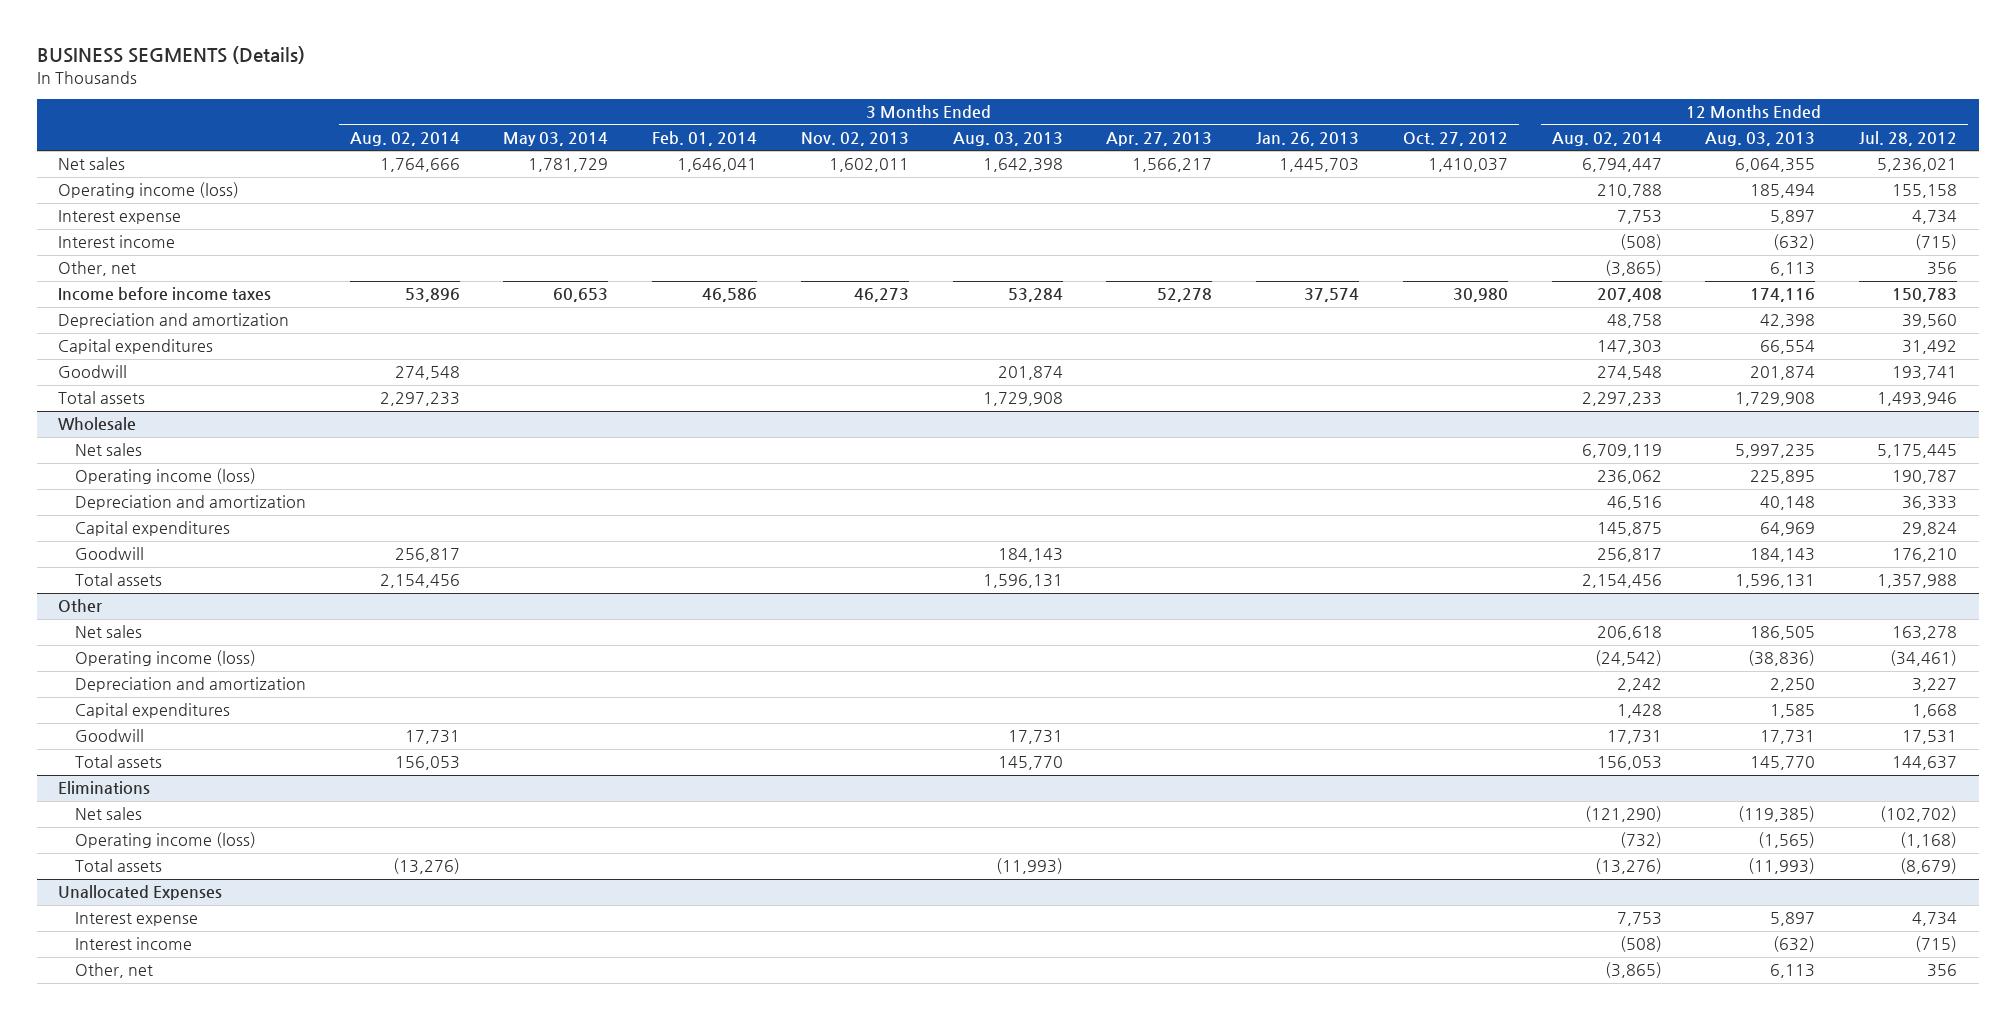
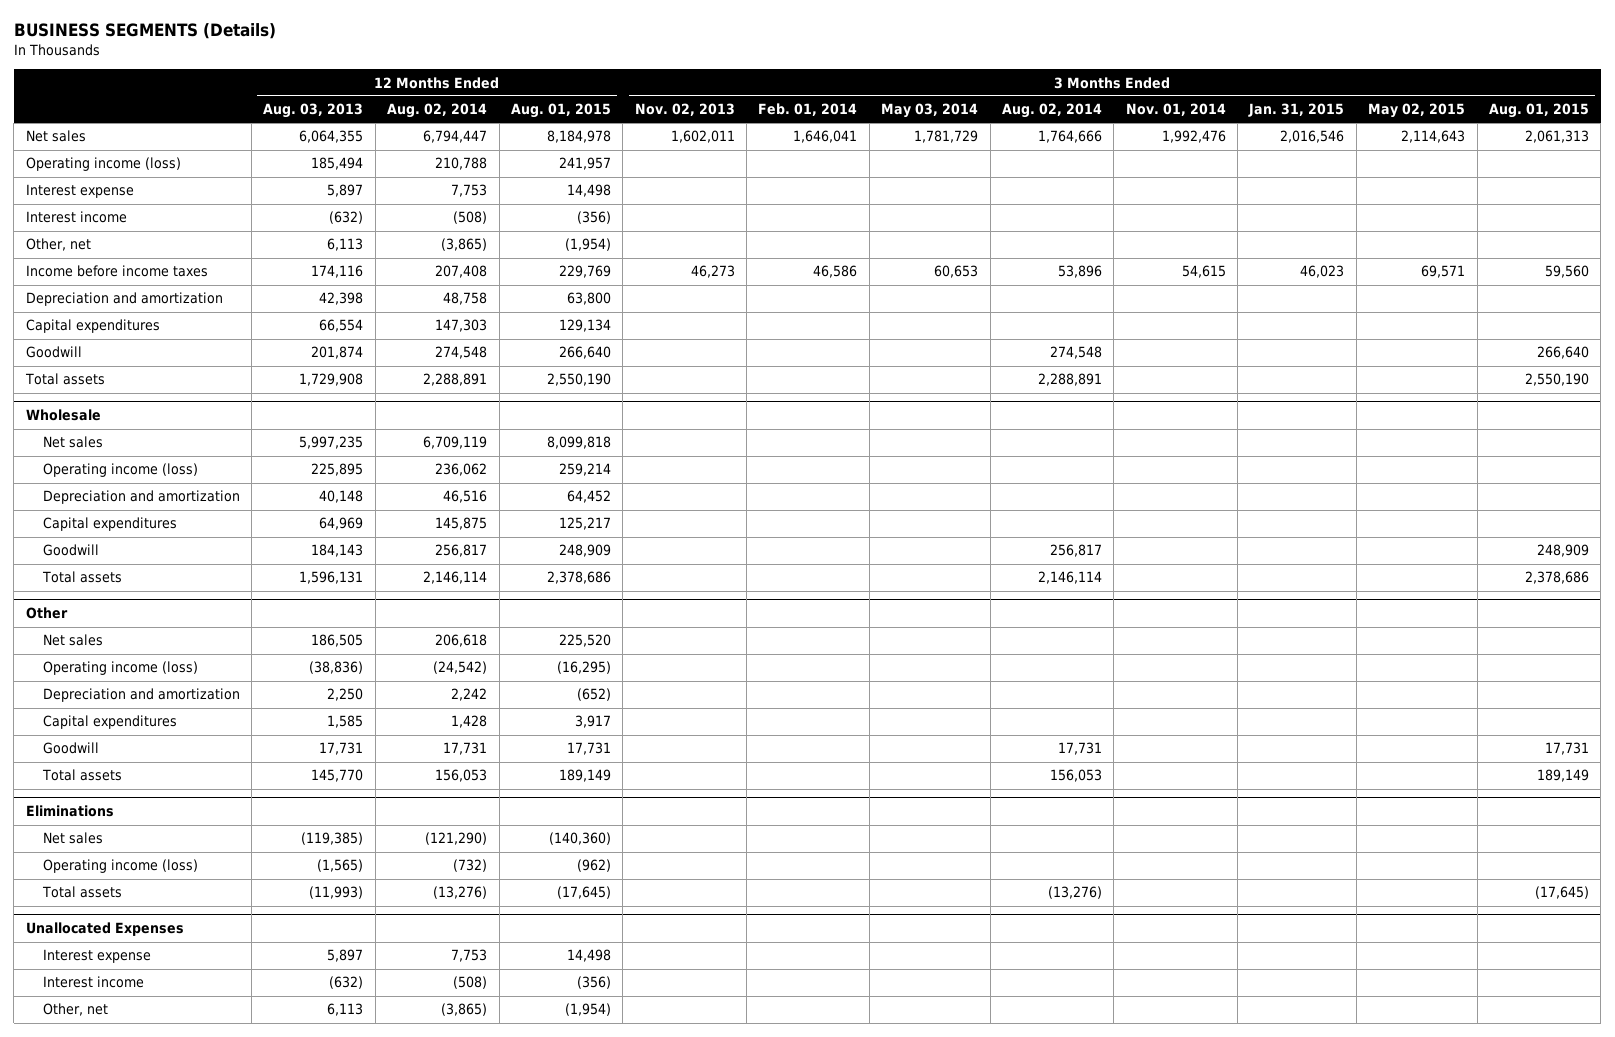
[952,131,1063,146] Aug. 03, 2013 -> none
[1106,131,1213,146] Apr. 27, 2013 -> none
[1256,131,1360,146] Jan. 26, 2013 -> none
[1402,131,1508,146] Oct. 27, 2012 -> none
[1859,130,1958,146] Jul. 28, 2012 -> none
none -> [510,103,611,119] Aug. 01, 2015
none -> [1125,103,1226,117] Nov. 01, 2014
none -> [1248,103,1345,118] Jan. 31, 2015
none -> [1368,103,1466,119] May 02, 2015
none -> [1488,103,1589,119] Aug. 01, 2015
[379,392,460,407] 2,297,233 -> [1037,373,1102,387] 2,288,891
[1581,392,1662,407] 2,297,233 -> [423,373,488,387] 2,288,891
[379,574,460,589] 2,154,456 -> [1037,571,1102,585] 2,146,114
[1581,574,1662,589] 2,154,456 -> [423,571,488,585] 2,146,114

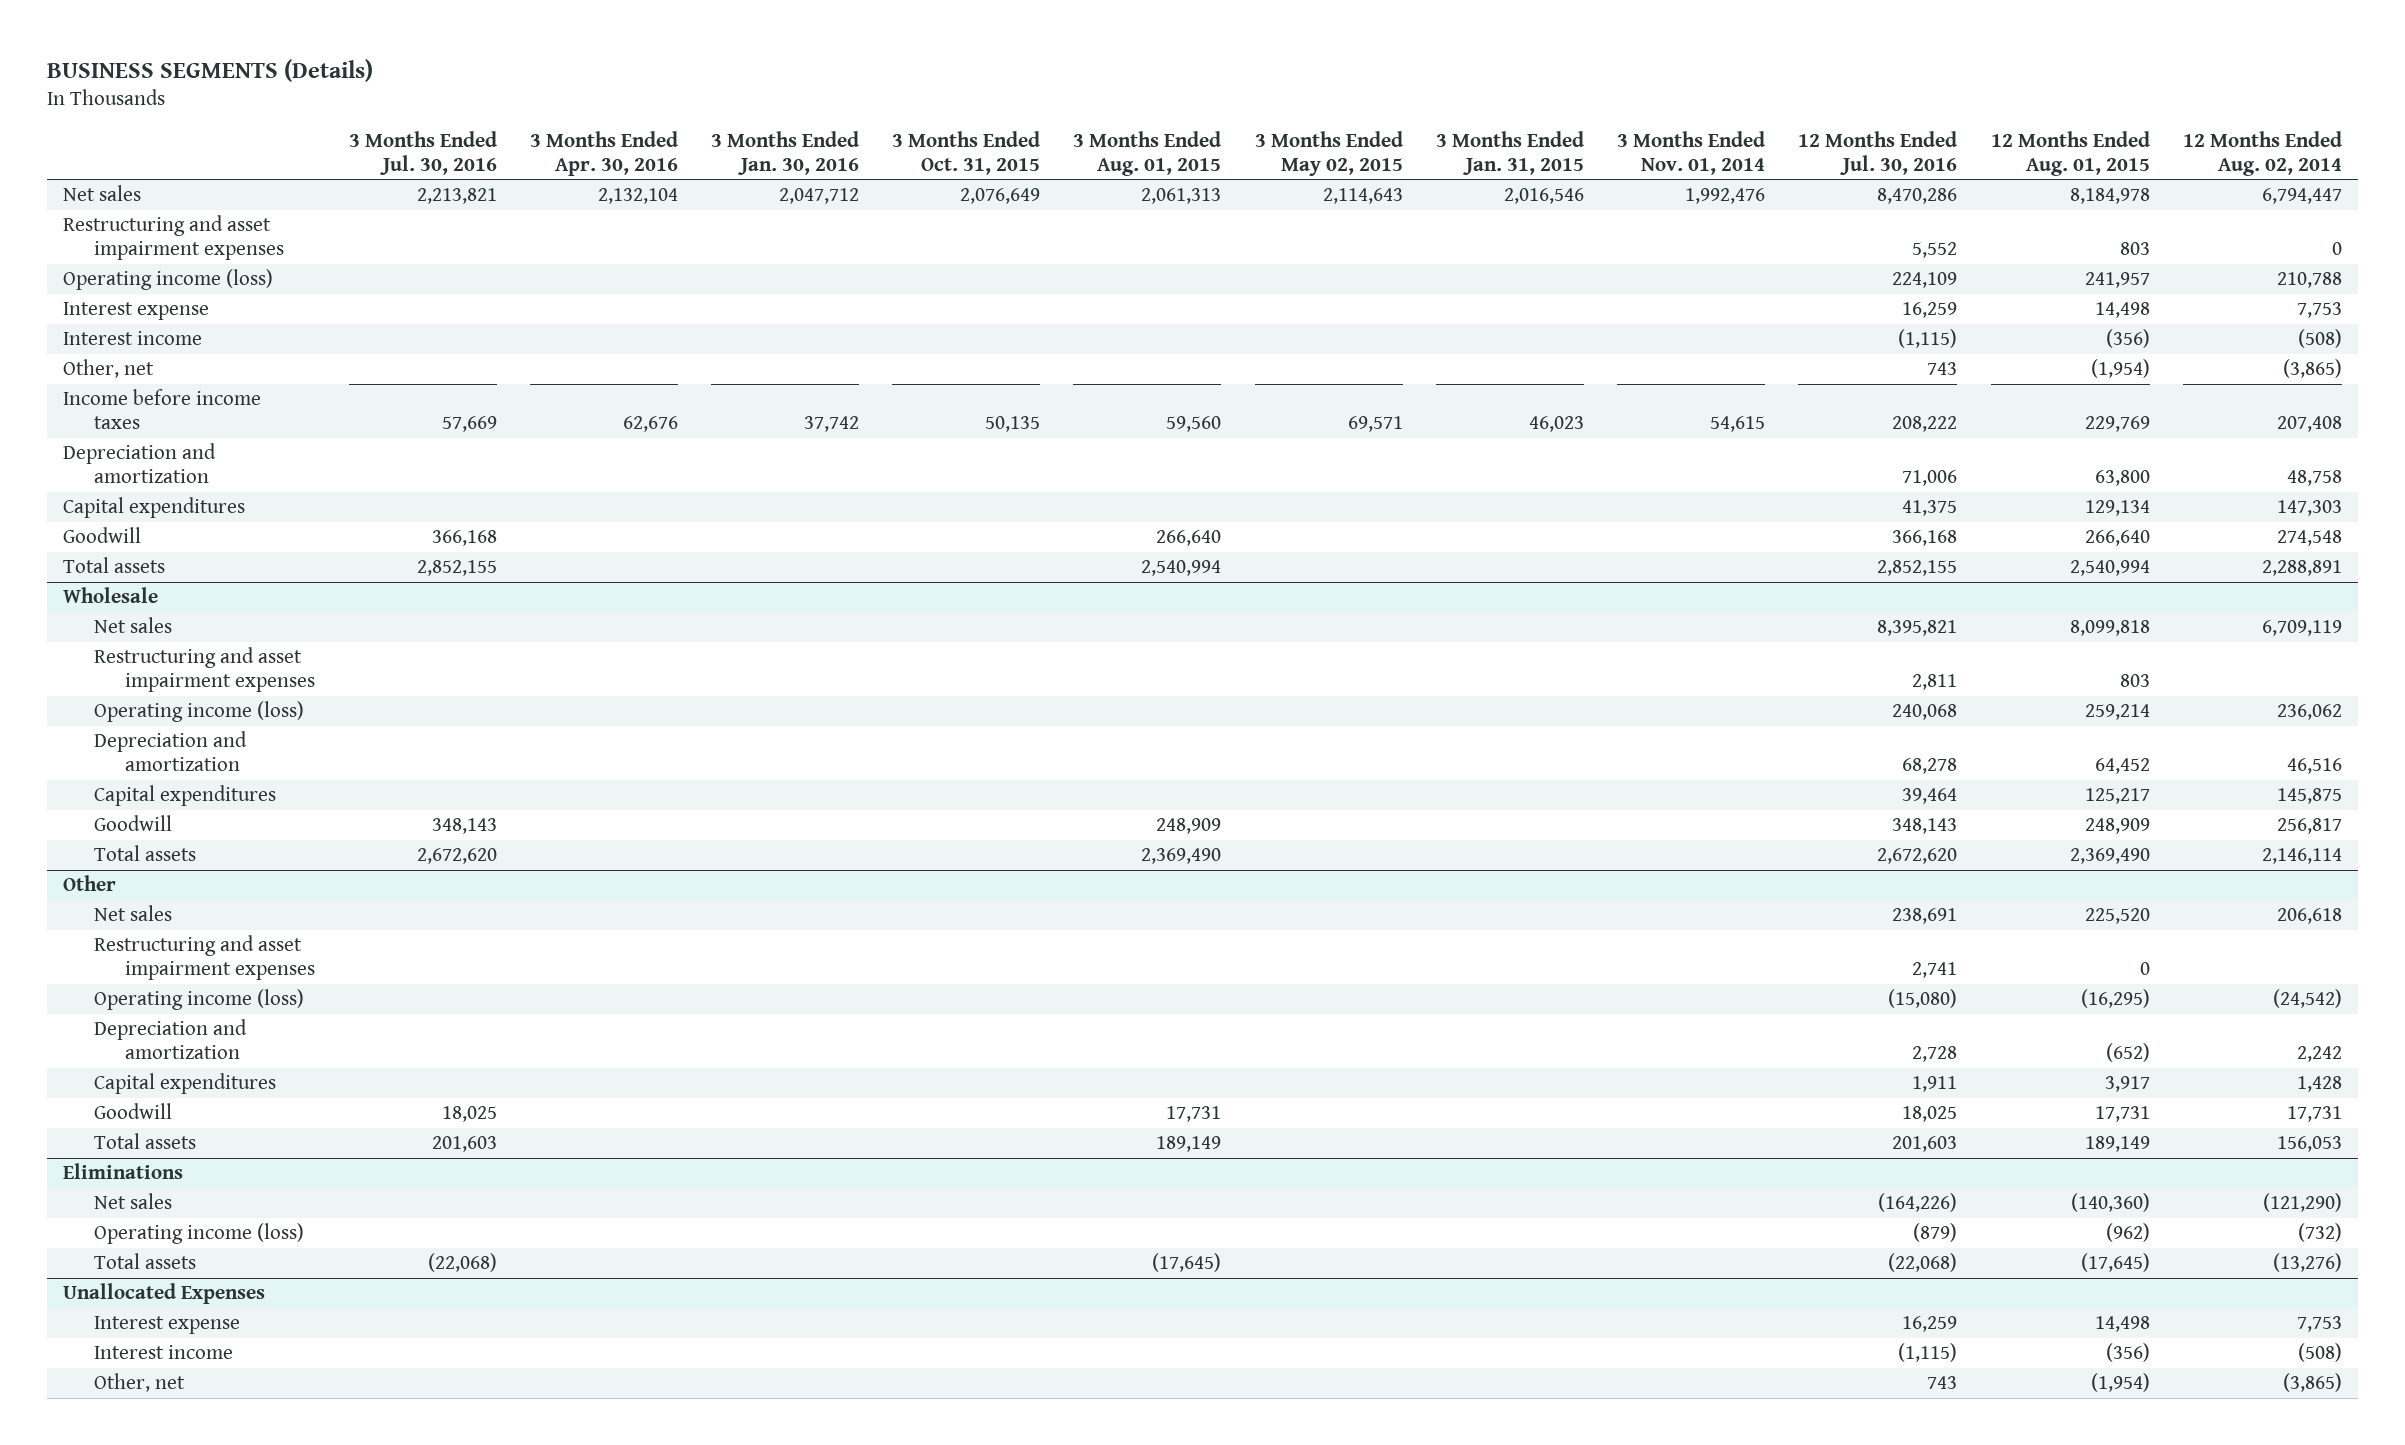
[263,103,364,119] Aug. 03, 2013 -> none
[634,103,735,117] Nov. 02, 2013 -> none
[758,103,858,117] Feb. 01, 2014 -> none
[881,103,979,119] May 03, 2014 -> none
[1001,103,1102,119] Aug. 02, 2014 -> none
none -> [348,130,497,175] 3 Months Ended Jul. 30, 2016
none -> [529,130,678,176] 3 Months Ended Apr. 30, 2016
none -> [711,130,860,175] 3 Months Ended Jan. 30, 2016
none -> [892,130,1041,175] 3 Months Ended Oct. 31, 2015
none -> [1798,130,1958,175] 12 Months Ended Jul. 30, 2016
none -> [63,215,285,260] Restructuring and asset impairment expenses
[546,373,611,387] 2,550,190 -> [2069,560,2150,577] 2,540,994
[1524,373,1589,387] 2,550,190 -> [1141,560,1222,577] 2,540,994
none -> [94,647,316,692] Restructuring and asset impairment expenses
[546,571,611,585] 2,378,686 -> [2069,848,2150,865] 2,369,490
[1524,571,1589,585] 2,378,686 -> [1141,848,1222,865] 2,369,490
none -> [94,935,316,980] Restructuring and asset impairment expenses

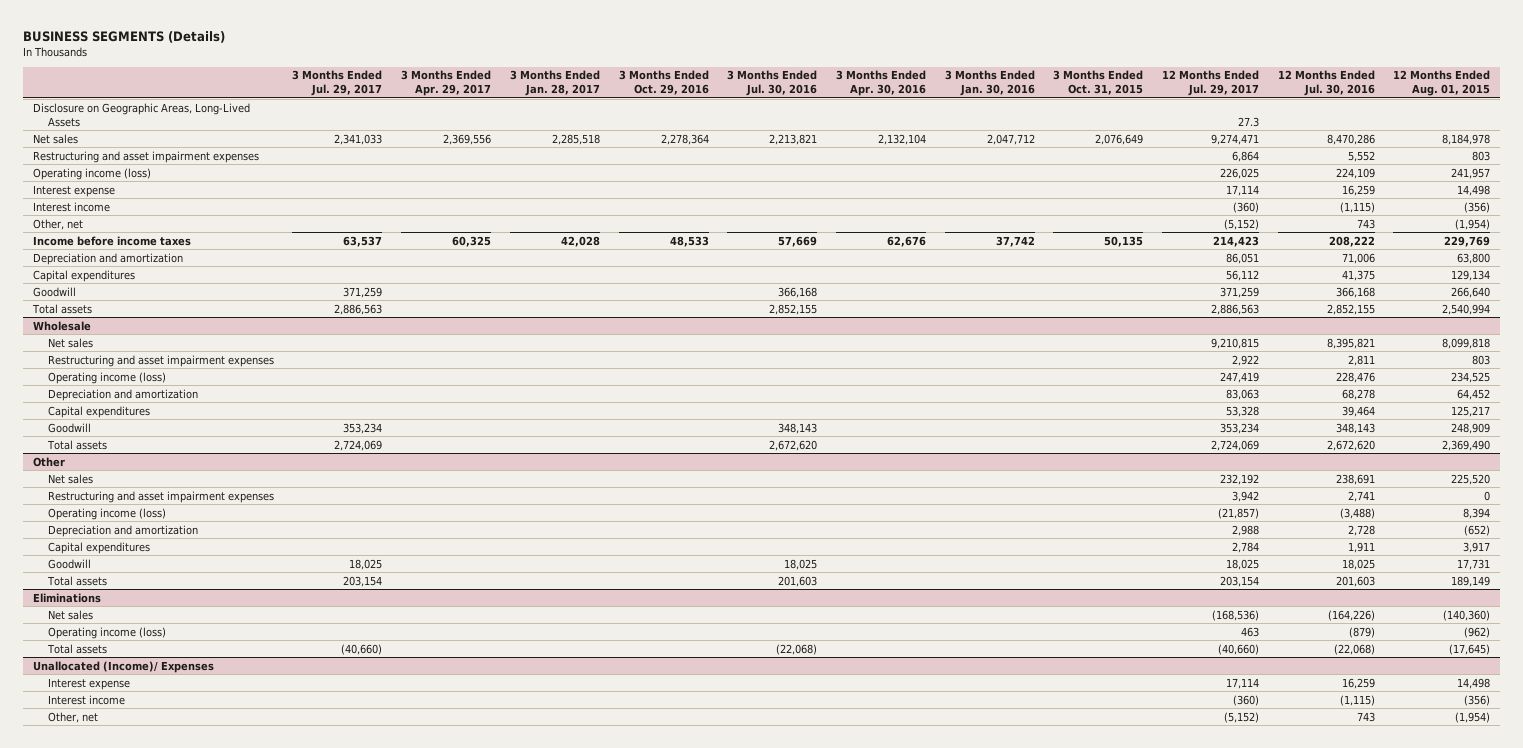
[1073,130,1222,176] 3 Months Ended Aug. 01, 2015 -> none
[1254,130,1403,176] 3 Months Ended May 02, 2015 -> none
[1435,130,1584,175] 3 Months Ended Jan. 31, 2015 -> none
[1617,130,1766,175] 3 Months Ended Nov. 01, 2014 -> none
[2182,130,2342,176] 12 Months Ended Aug. 02, 2014 -> none
none -> [292,70,383,97] 3 Months Ended Jul. 29, 2017
none -> [401,70,492,97] 3 Months Ended Apr. 29, 2017
none -> [509,70,600,97] 3 Months Ended Jan. 28, 2017
none -> [618,70,709,96] 3 Months Ended Oct. 29, 2016
none -> [1162,70,1260,97] 12 Months Ended Jul. 29, 2017
none -> [32,102,250,127] Disclosure on Geographic Areas, Long-Lived Assets
[1892,704,1958,721] 240,068 -> [1335,371,1375,383] 228,476
[2084,704,2150,721] 259,214 -> [1451,371,1491,383] 234,525
[1888,989,1958,1009] (15,080) -> [1339,507,1375,519] (3,488)
[2080,989,2150,1009] (16,295) -> [1463,507,1491,519] 8,394
[63,1283,266,1305] Unallocated Expenses -> [32,660,214,673] Unallocated (Income)/ Expenses

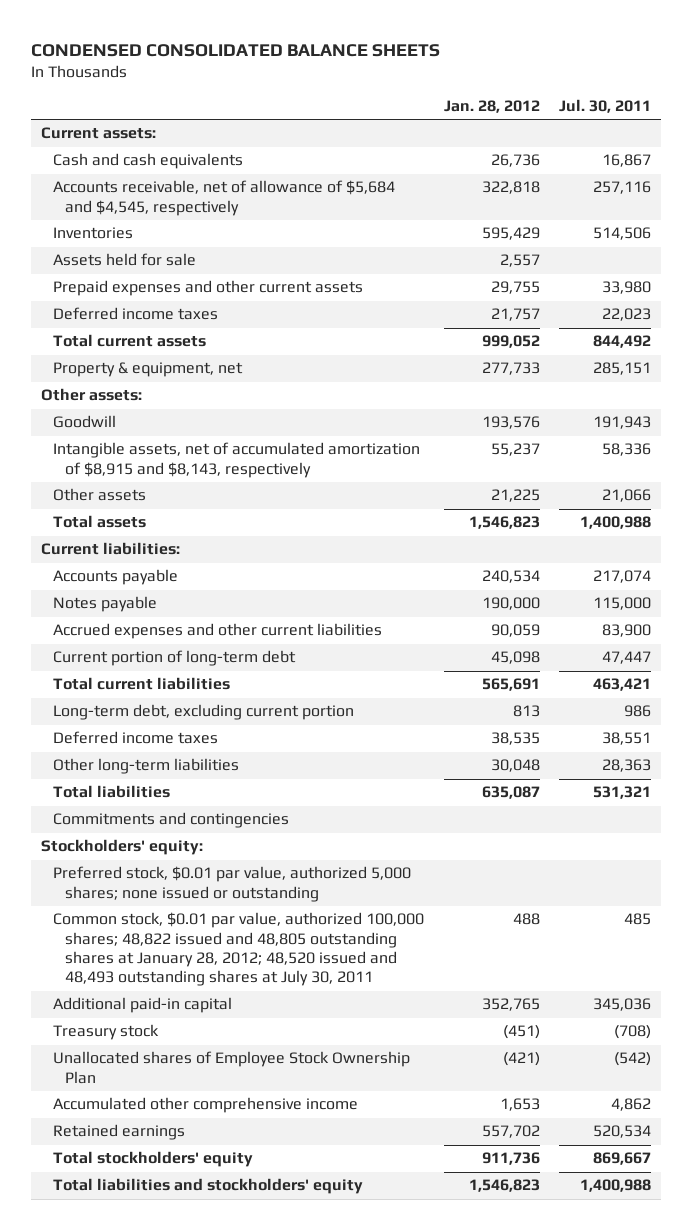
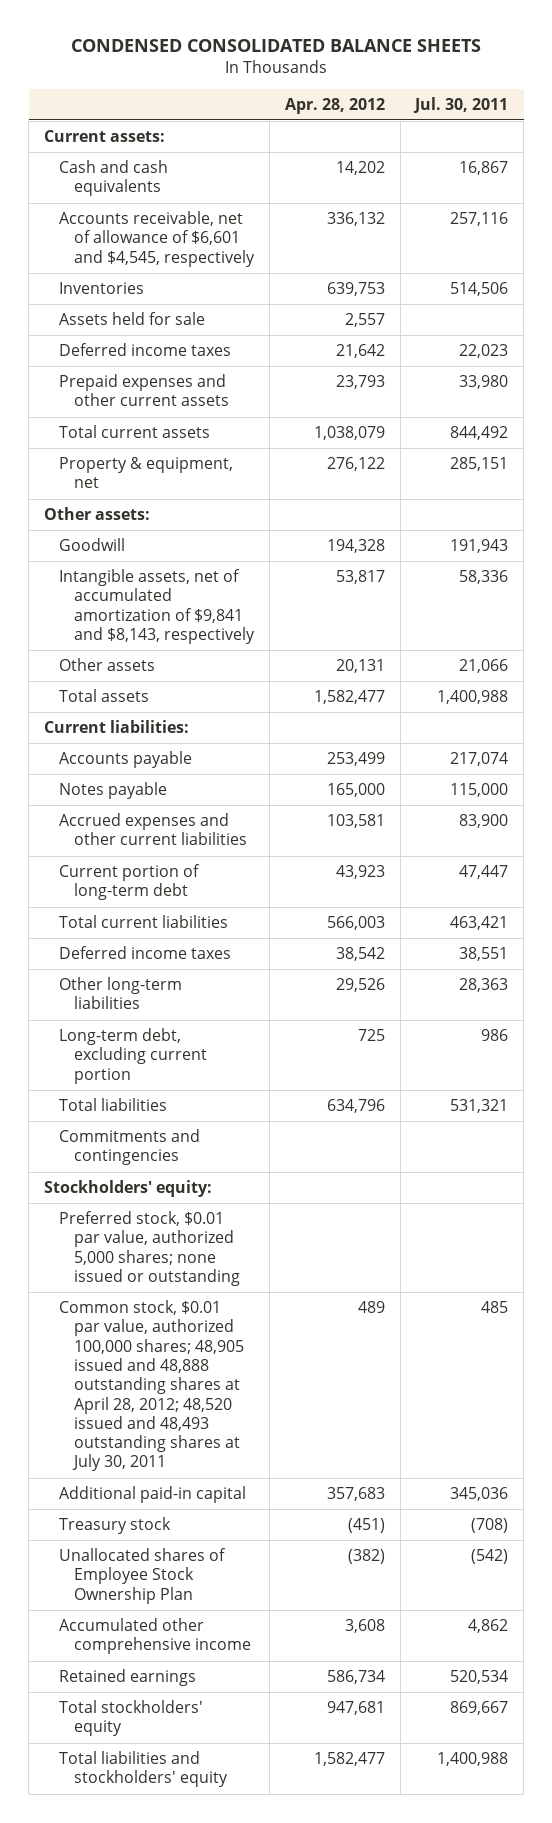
[443,100,540,114] Jan. 28, 2012 -> none
none -> [284,97,385,114] Apr. 28, 2012
[53,180,396,216] Accounts receivable, net of allowance of $5,684 and $4,545, respectively -> [59,211,256,267] Accounts receivable, net of allowance of $6,601 and $4,545, respectively
[53,280,364,297] Prepaid expenses and other current assets -> [59,374,230,407] Prepaid expenses and other current assets
[53,442,421,478] Intangible assets, net of accumulated amortization of $8,915 and $8,143, respectively -> [59,569,256,644] Intangible assets, net of accumulated amortization of $9,841 and $8,143, respectively
[53,704,355,721] Long-term debt, excluding current portion -> [59,1028,208,1084] Long-term debt, excluding current portion
[53,912,425,987] Common stock, $0.01 par value, authorized 100,000 shares; 48,822 issued and 48,805 outstanding shares at January 28, 2012; 48,520 issued and 48,493 outstanding shares at July 30, 2011 -> [59,1300,245,1472] Common stock, $0.01 par value, authorized 100,000 shares; 48,905 issued and 48,888 outstanding shares at April 28, 2012; 48,520 issued and 48,493 outstanding shares at July 30, 2011

